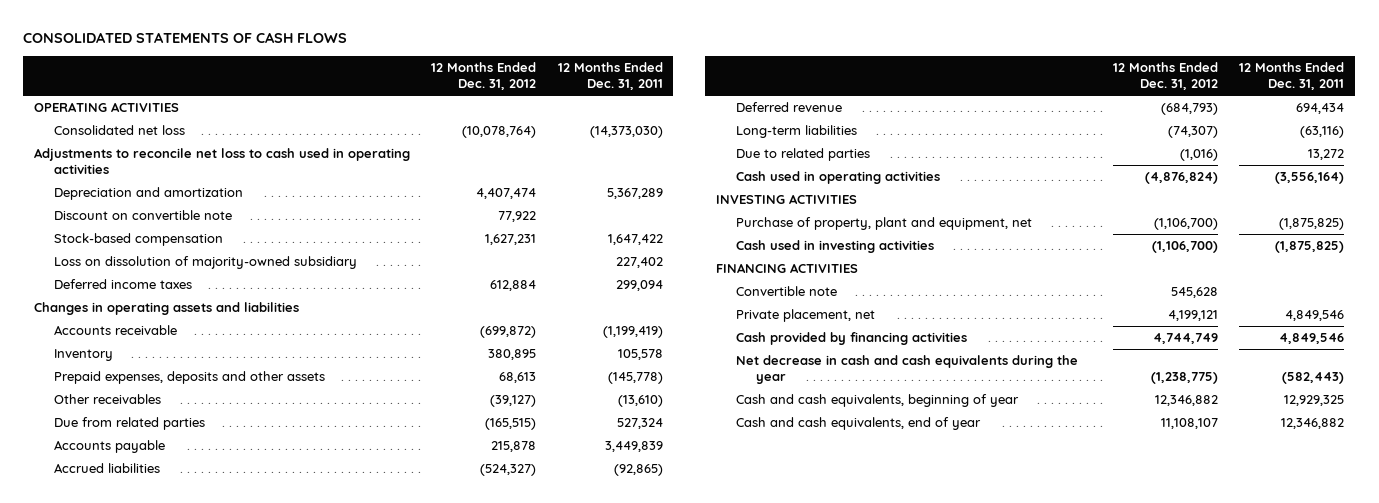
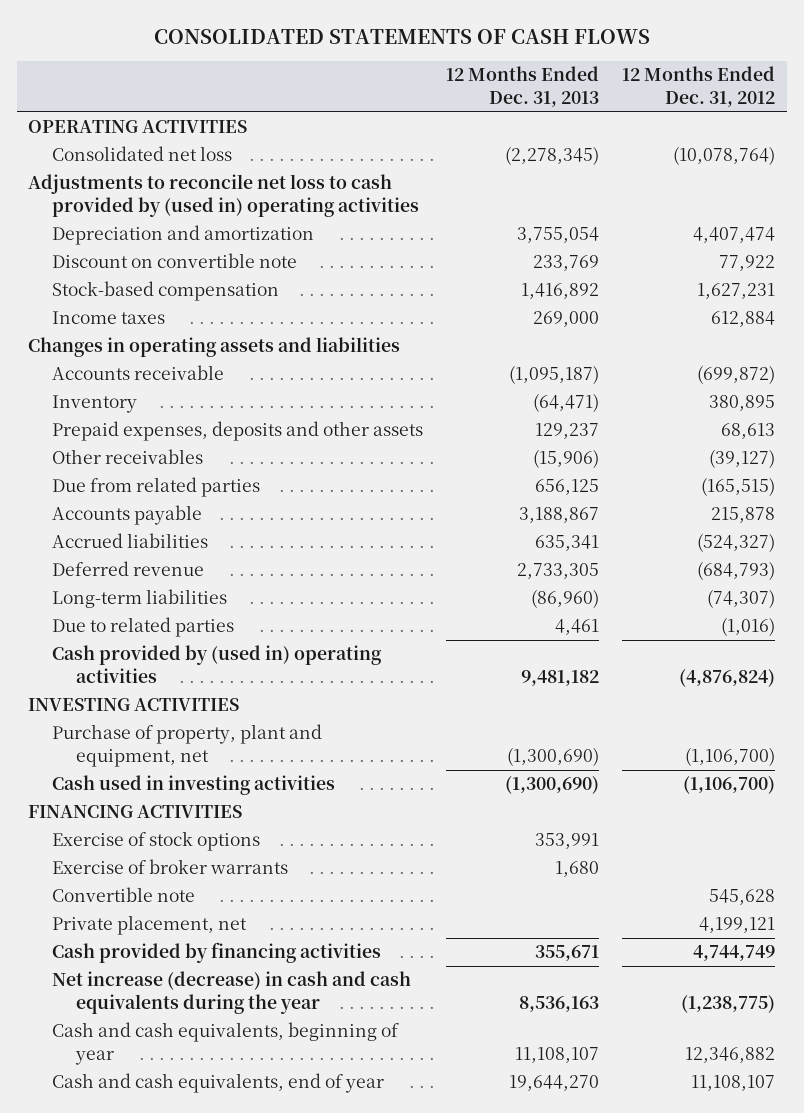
[557,62,663,91] 12 Months Ended Dec. 31, 2011 -> none
none -> [446,66,600,107] 12 Months Ended Dec. 31, 2013
[34,147,411,175] Adjustments to reconcile net loss to cash used in operating activities -> [28,174,420,217] Adjustments to reconcile net loss to cash provided by (used in) operating activities
[54,255,358,269] Loss on dissolution of majority-owned subsidiary -> none
[54,278,193,289] Deferred income taxes -> [52,311,166,325] Income taxes
[736,170,941,184] Cash used in operating activities -> [52,645,383,683] Cash provided by (used in) operating activities
none -> [52,831,261,852] Exercise of stock options
none -> [52,859,289,875] Exercise of broker warrants
[736,354,1079,385] Net decrease in cash and cash equivalents during the year -> [52,971,412,1014] Net increase (decrease) in cash and cash equivalents during the year

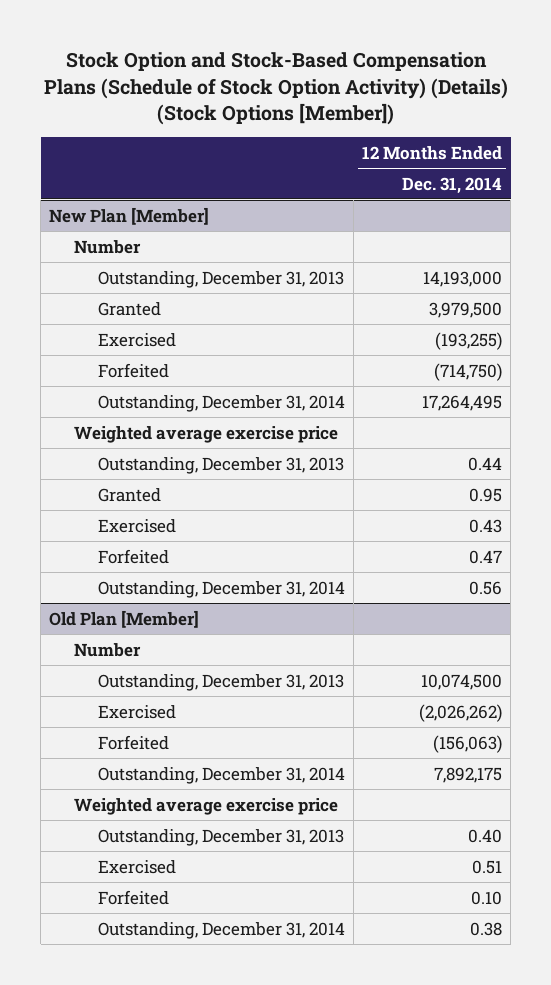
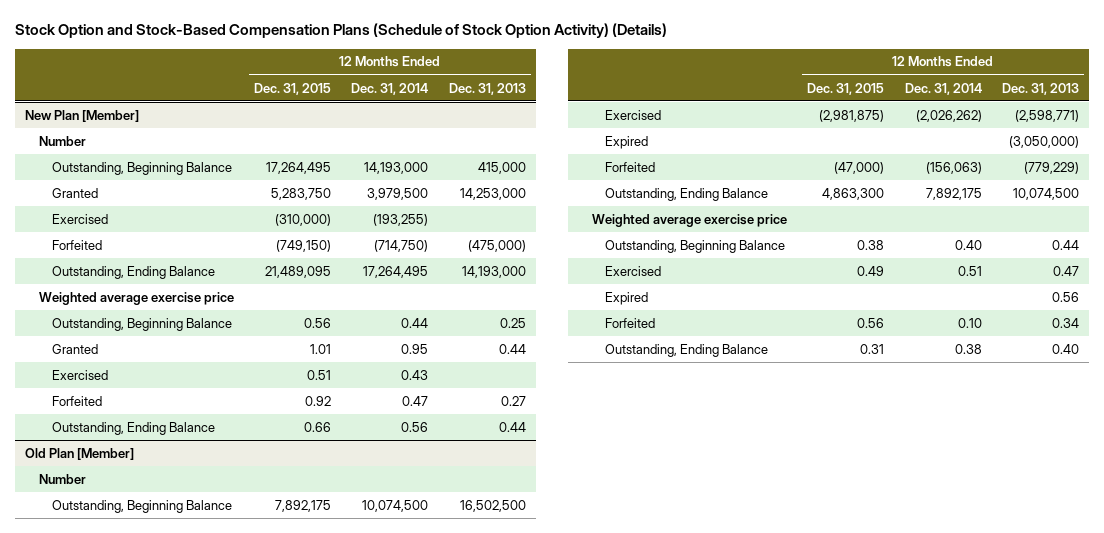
[43,52,508,126] Stock Option and Stock-Based Compensation Plans (Schedule of Stock Option Activity) (Details) (Stock Options [Member]) -> [15,23,668,39] Stock Option and Stock-Based Compensation Plans (Schedule of Stock Option Activity) (Details)
none -> [254,82,332,95] Dec. 31, 2015
none -> [448,82,526,95] Dec. 31, 2013
[97,270,344,288] Outstanding, December 31, 2013 -> [52,161,233,175] Outstanding, Beginning Balance
[97,394,345,412] Outstanding, December 31, 2014 -> [52,265,216,279] Outstanding, Ending Balance
[97,456,344,474] Outstanding, December 31, 2013 -> [52,317,233,331] Outstanding, Beginning Balance
[97,580,345,598] Outstanding, December 31, 2014 -> [52,421,216,435] Outstanding, Ending Balance
[97,673,344,691] Outstanding, December 31, 2013 -> [52,499,233,513] Outstanding, Beginning Balance
none -> [605,135,649,149] Expired
[97,766,345,784] Outstanding, December 31, 2014 -> [605,187,769,201] Outstanding, Ending Balance
[97,828,344,846] Outstanding, December 31, 2013 -> [605,239,786,253] Outstanding, Beginning Balance
none -> [605,291,649,305] Expired
[97,921,345,939] Outstanding, December 31, 2014 -> [605,343,769,357] Outstanding, Ending Balance

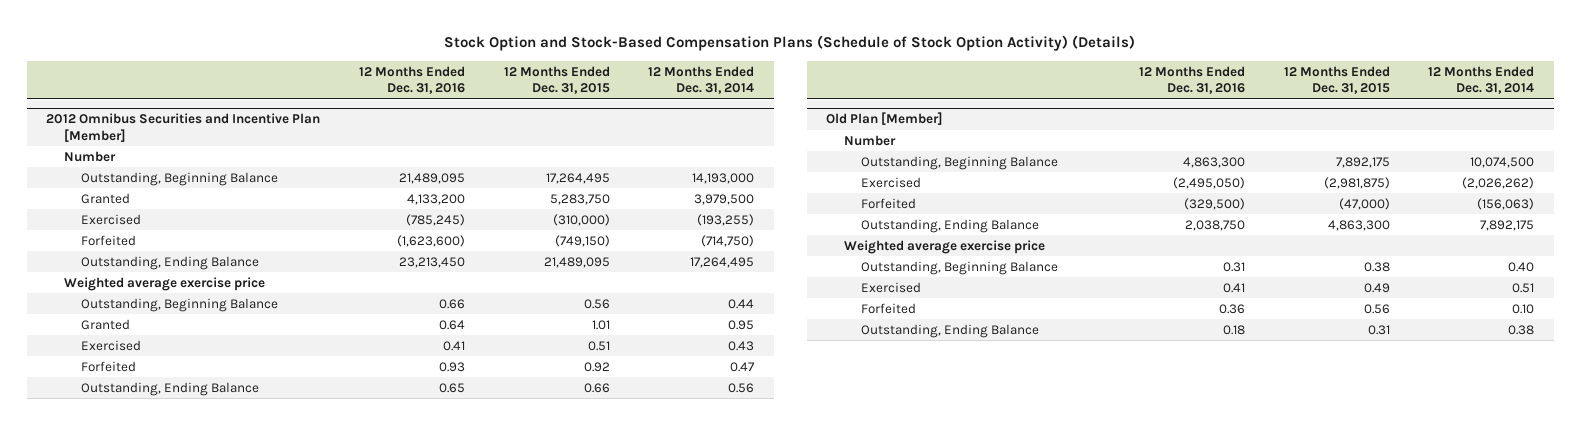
[448,82,526,95] Dec. 31, 2013 -> none
none -> [358,65,465,95] 12 Months Ended Dec. 31, 2016
[25,109,140,122] New Plan [Member] -> [46,113,321,142] 2012 Omnibus Securities and Incentive Plan [Member]
[605,135,649,149] Expired -> none
[605,291,649,305] Expired -> none

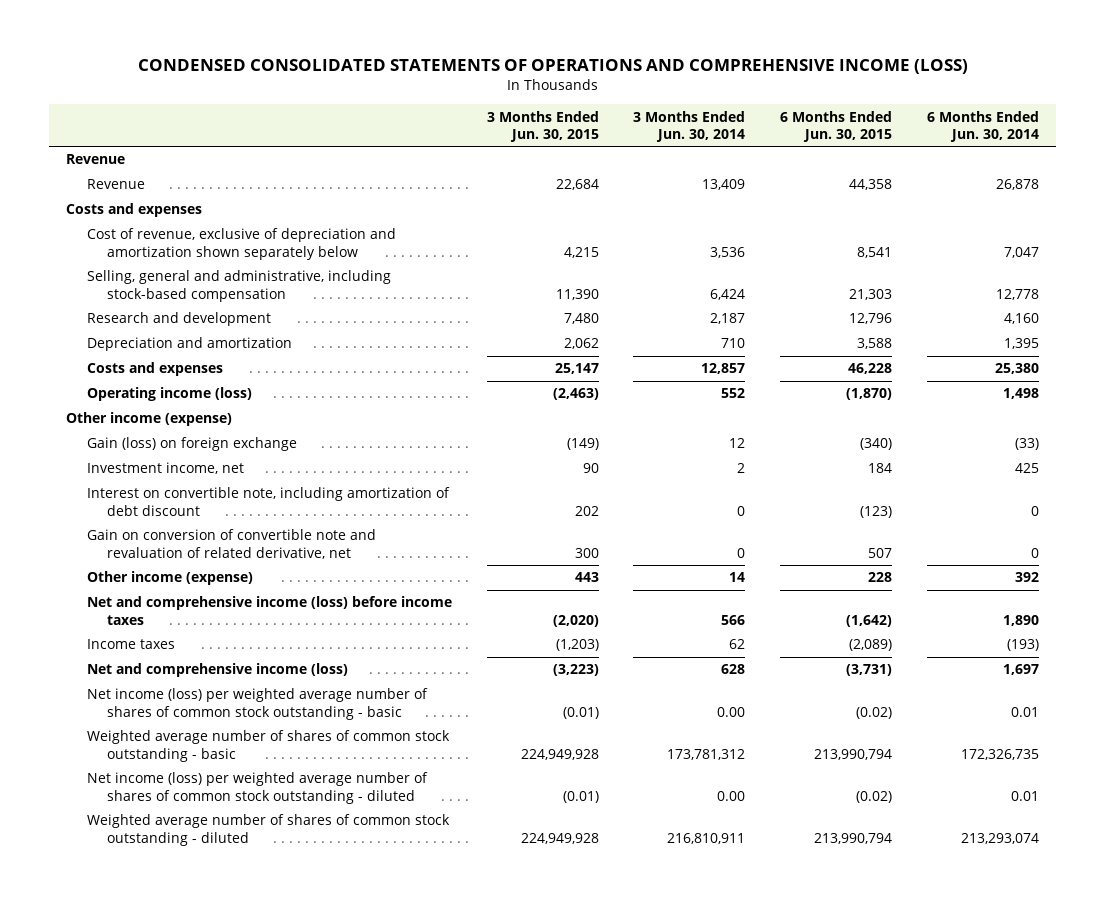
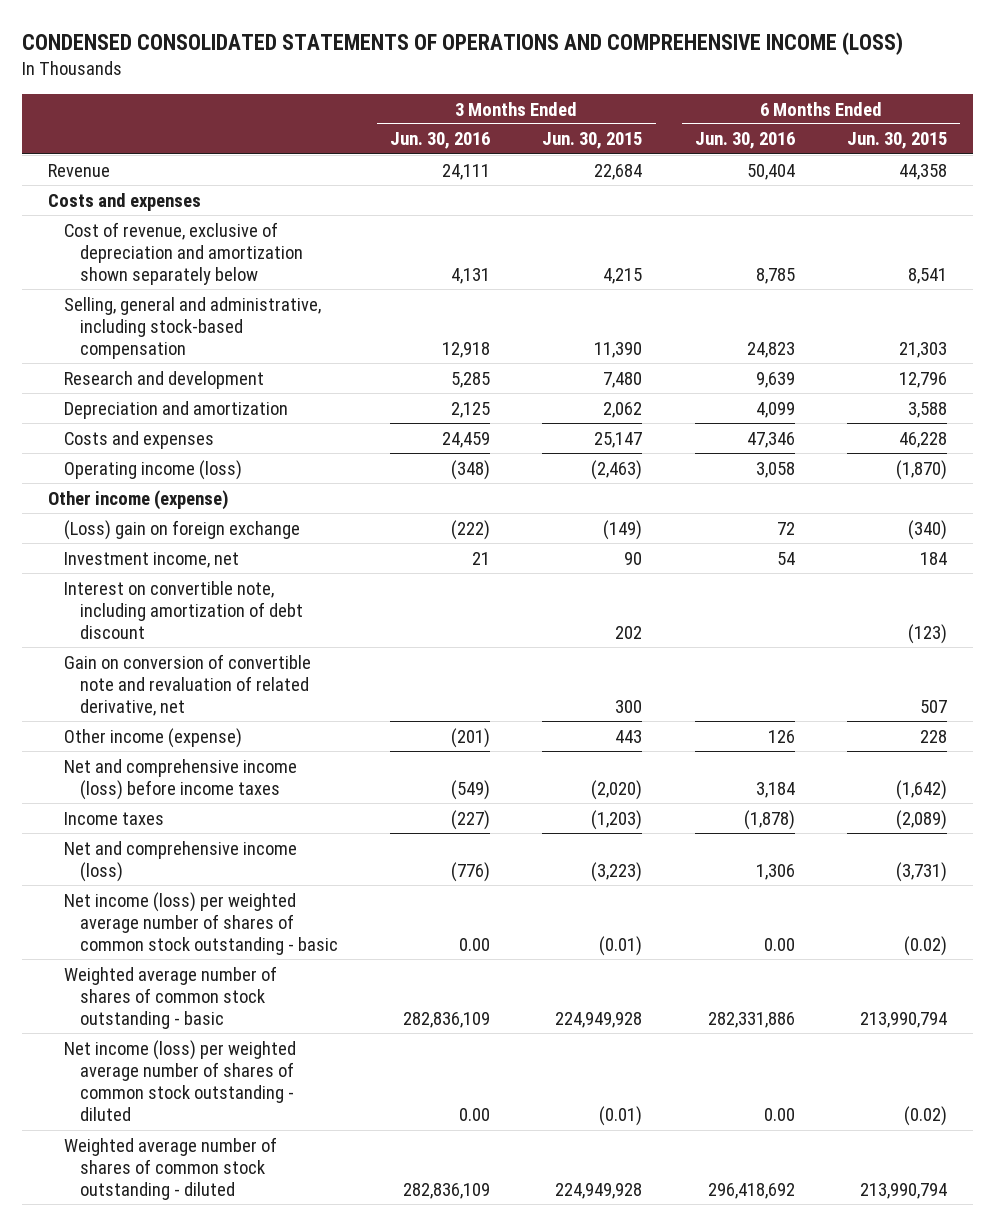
[633,110,746,143] 3 Months Ended Jun. 30, 2014 -> none
[927,110,1040,143] 6 Months Ended Jun. 30, 2014 -> none
none -> [390,132,491,150] Jun. 30, 2016
none -> [694,132,795,150] Jun. 30, 2016
[66,154,126,165] Revenue -> none
[86,437,297,452] Gain (loss) on foreign exchange -> [63,519,300,540] (Loss) gain on foreign exchange

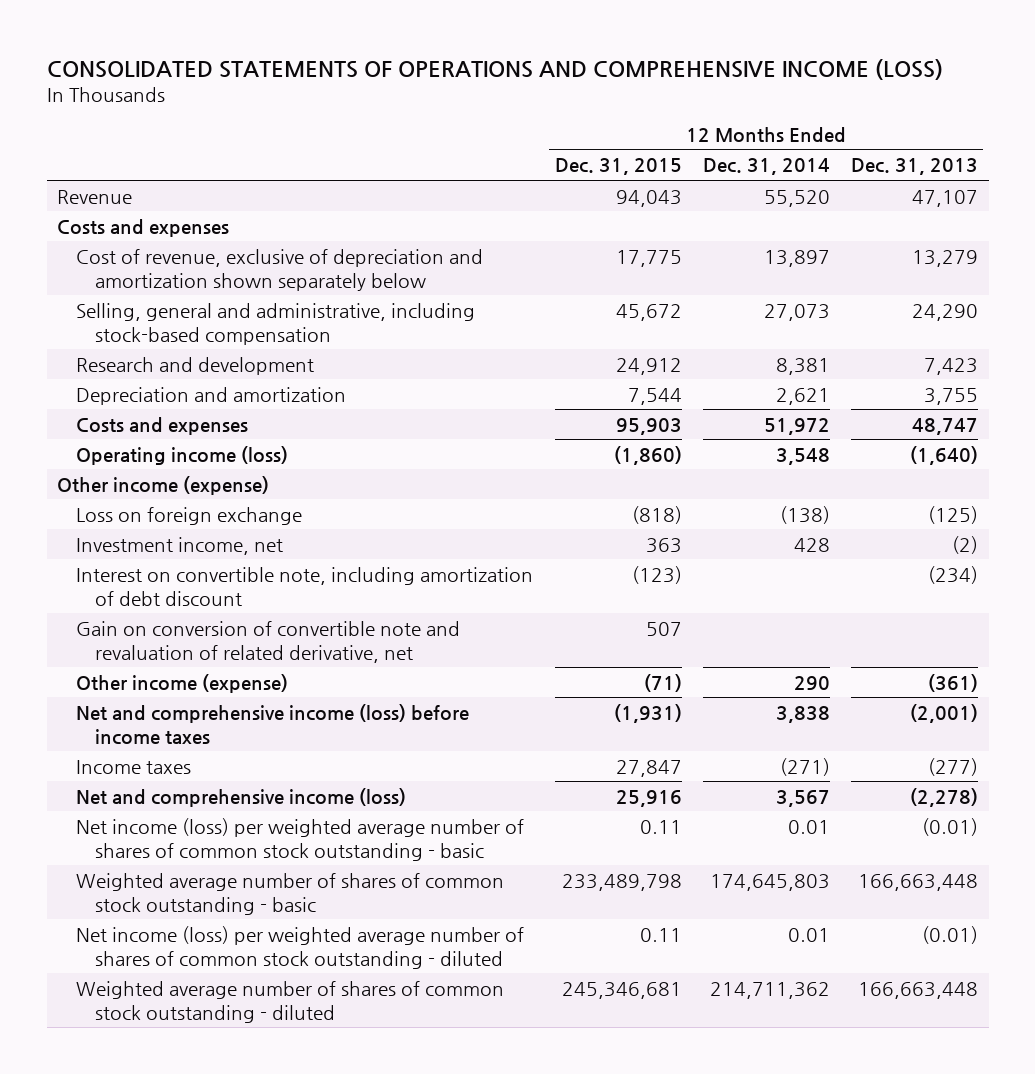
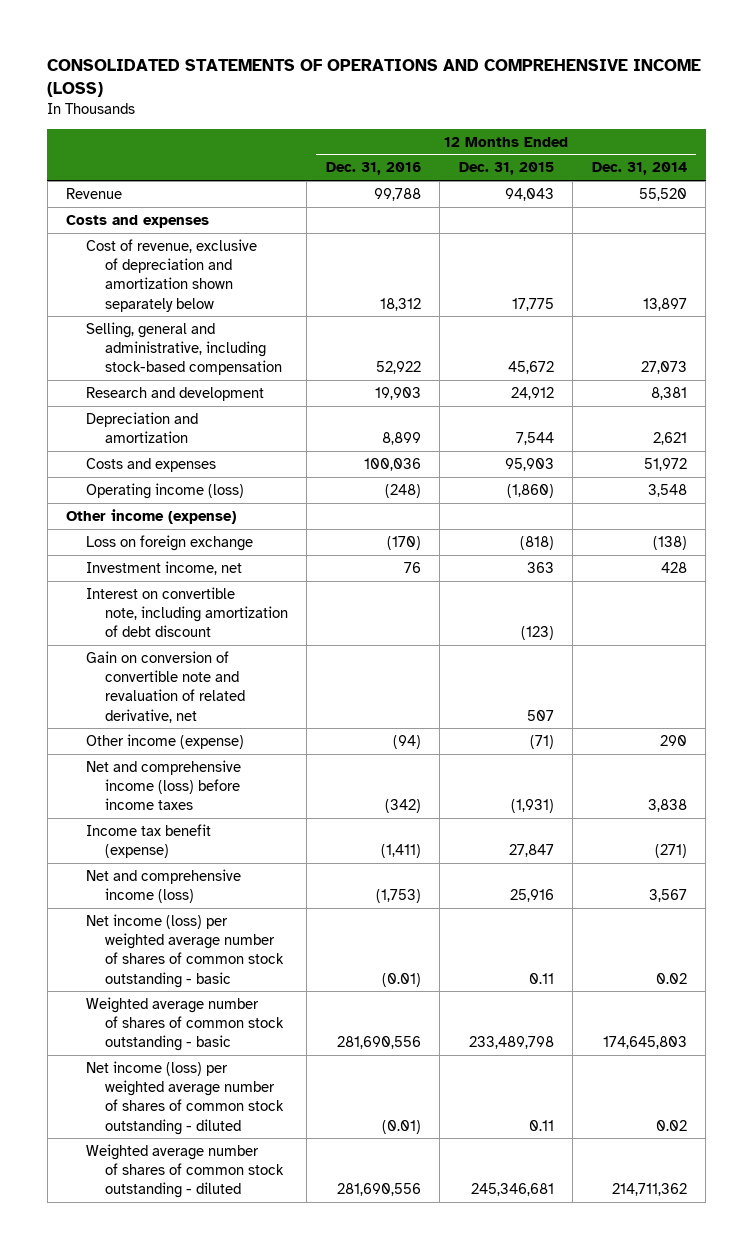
[851,158,979,176] Dec. 31, 2013 -> none
none -> [325,162,421,176] Dec. 31, 2016
[76,759,192,774] Income taxes -> [85,823,211,859] Income tax benefit (expense)
[787,819,830,834] 0.01 -> [655,972,687,984] 0.02
[787,927,830,942] 0.01 -> [655,1119,687,1131] 0.02

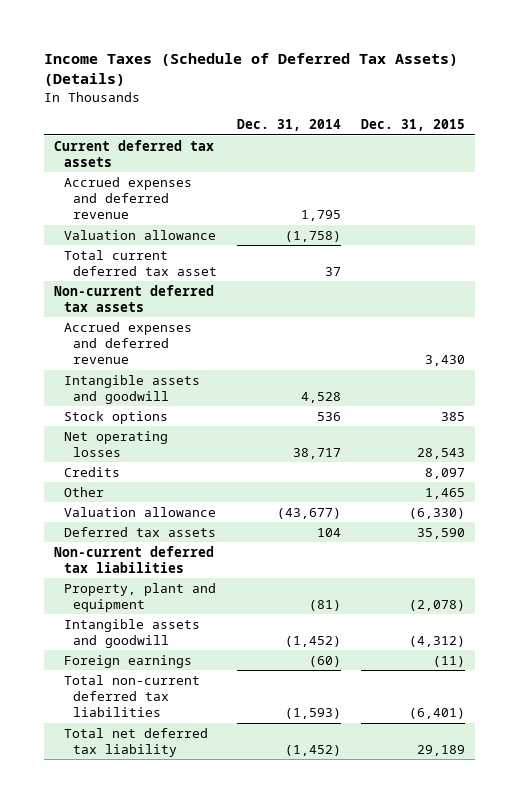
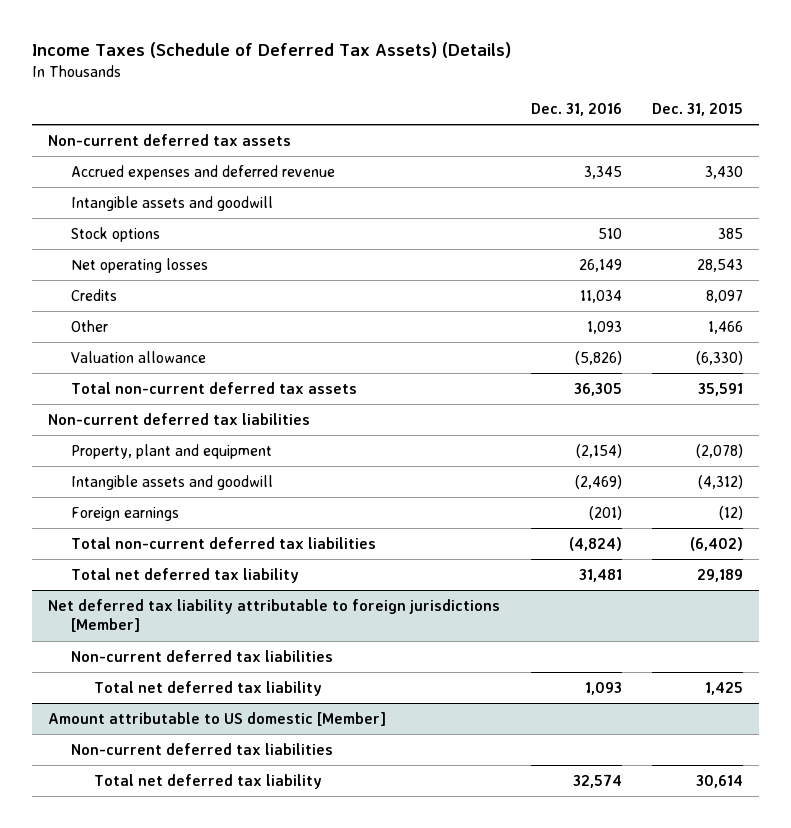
[237,119,342,132] Dec. 31, 2014 -> none
none -> [530,102,622,116] Dec. 31, 2016
[54,139,215,167] Current deferred tax assets -> none
[63,176,192,220] Accrued expenses and deferred revenue -> none
[63,229,216,240] Valuation allowance -> none
[63,249,218,276] Total current deferred tax asset -> none
[425,487,466,499] 1,465 -> [708,321,744,335] 1,466
[63,526,216,537] Deferred tax assets -> [71,382,358,395] Total non-current deferred tax assets
[417,527,466,539] 35,590 -> [698,383,744,397] 35,591
[433,655,466,667] (11) -> [719,506,744,521] (12)
[409,708,466,720] (6,401) -> [690,537,744,552] (6,402)
none -> [47,599,500,633] Net deferred tax liability attributable to foreign jurisdictions [Member]
none -> [71,650,334,663] Non-current deferred tax liabilities
none -> [94,681,323,697] Total net deferred tax liability
none -> [47,712,386,727] Amount attributable to US domestic [Member]
none -> [71,743,334,756] Non-current deferred tax liabilities
none -> [94,774,323,790] Total net deferred tax liability

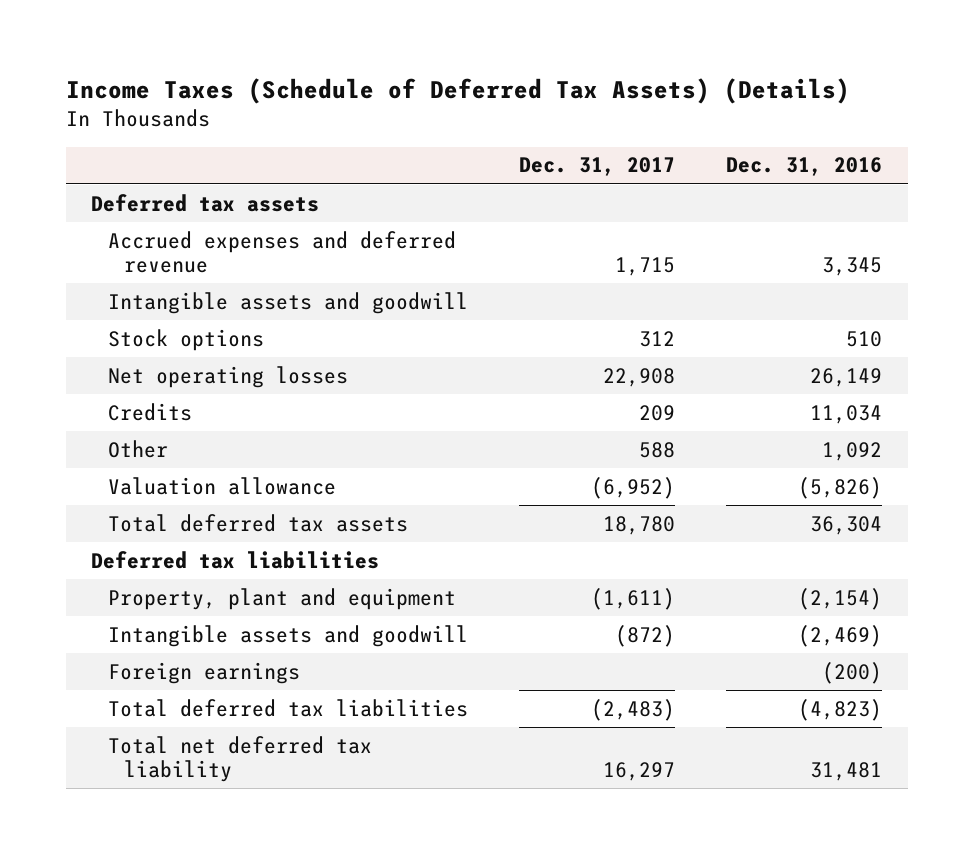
[652,102,744,116] Dec. 31, 2015 -> none
none -> [519,157,676,177] Dec. 31, 2017
[47,134,291,147] Non-current deferred tax assets -> [91,193,320,212] Deferred tax assets
[586,321,622,335] 1,093 -> [822,441,883,461] 1,092
[71,382,358,395] Total non-current deferred tax assets -> [107,513,408,532] Total deferred tax assets
[573,383,622,397] 36,305 -> [810,515,883,535] 36,304
[47,413,310,426] Non-current deferred tax liabilities -> [91,550,380,569] Deferred tax liabilities
[588,506,622,521] (201) -> [822,661,883,684] (200)
[71,537,377,550] Total non-current deferred tax liabilities -> [107,698,468,717] Total deferred tax liabilities
[568,537,622,552] (4,824) -> [798,698,883,721] (4,823)
[47,599,500,633] Net deferred tax liability attributable to foreign jurisdictions [Member] -> none
[71,650,334,663] Non-current deferred tax liabilities -> none
[94,681,323,697] Total net deferred tax liability -> none
[47,712,386,727] Amount attributable to US domestic [Member] -> none
[71,743,334,756] Non-current deferred tax liabilities -> none
[94,774,323,790] Total net deferred tax liability -> none

